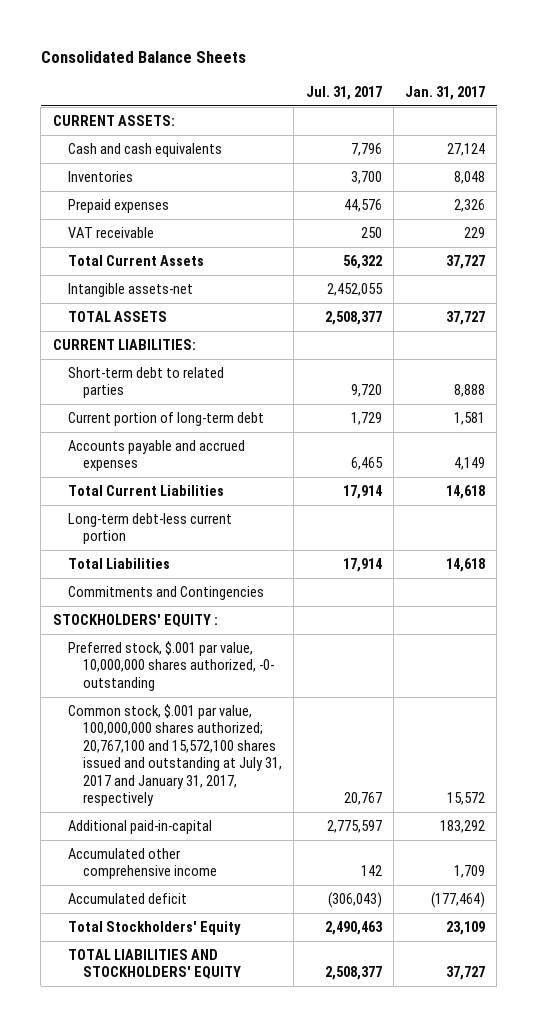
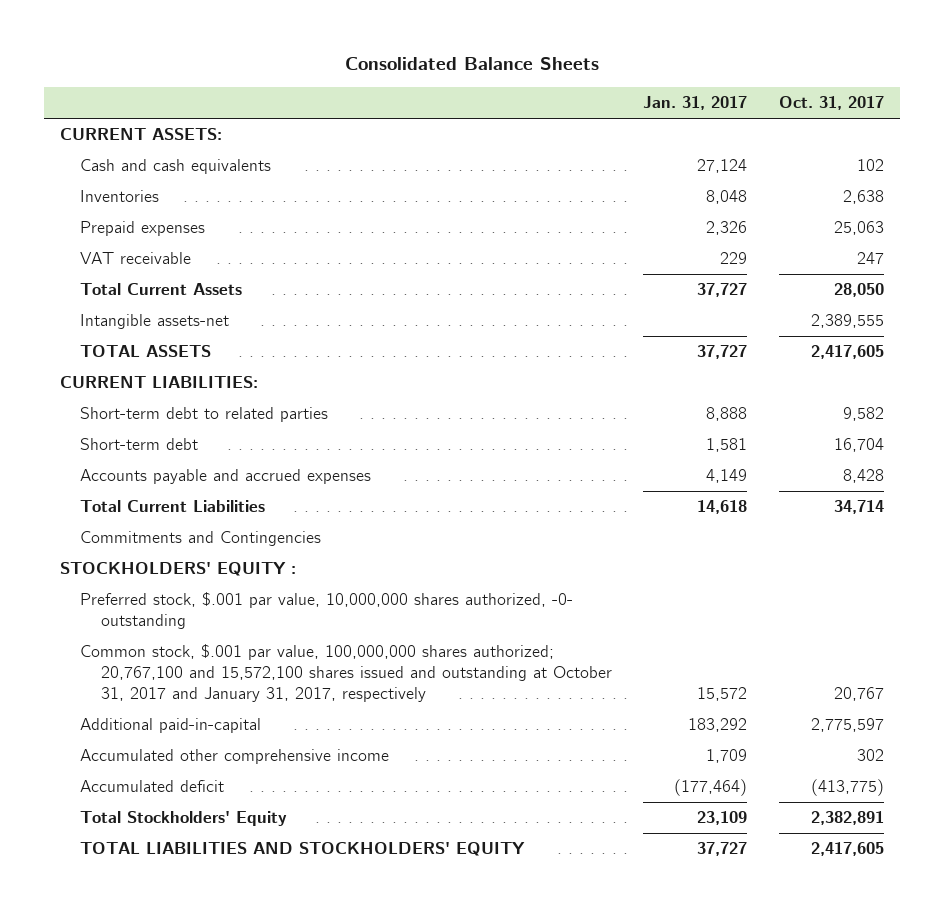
[305,85,382,100] Jul. 31, 2017 -> none
none -> [779,96,885,111] Oct. 31, 2017
[67,412,264,427] Current portion of long-term debt -> [80,438,199,451] Short-term debt
[67,513,232,545] Long-term debt-less current portion -> none
[67,558,170,570] Total Liabilities -> none
[67,704,283,807] Common stock, $.001 par value, 100,000,000 shares authorized; 20,767,100 and 15,572,100 shares issued and outstanding at July 31, 2017 and January 31, 2017, respectively -> [80,644,612,702] Common stock, $.001 par value, 100,000,000 shares authorized; 20,767,100 and 15,572,100 shares issued and outstanding at October 31, 2017 and January 31, 2017, respectively

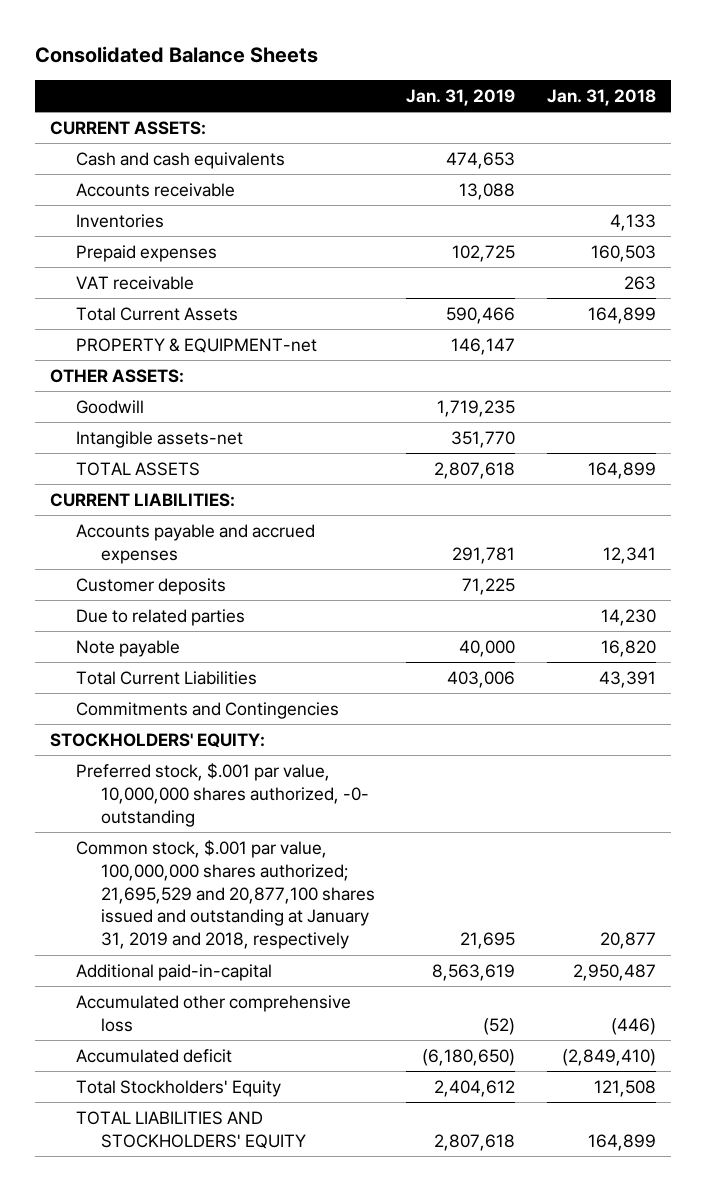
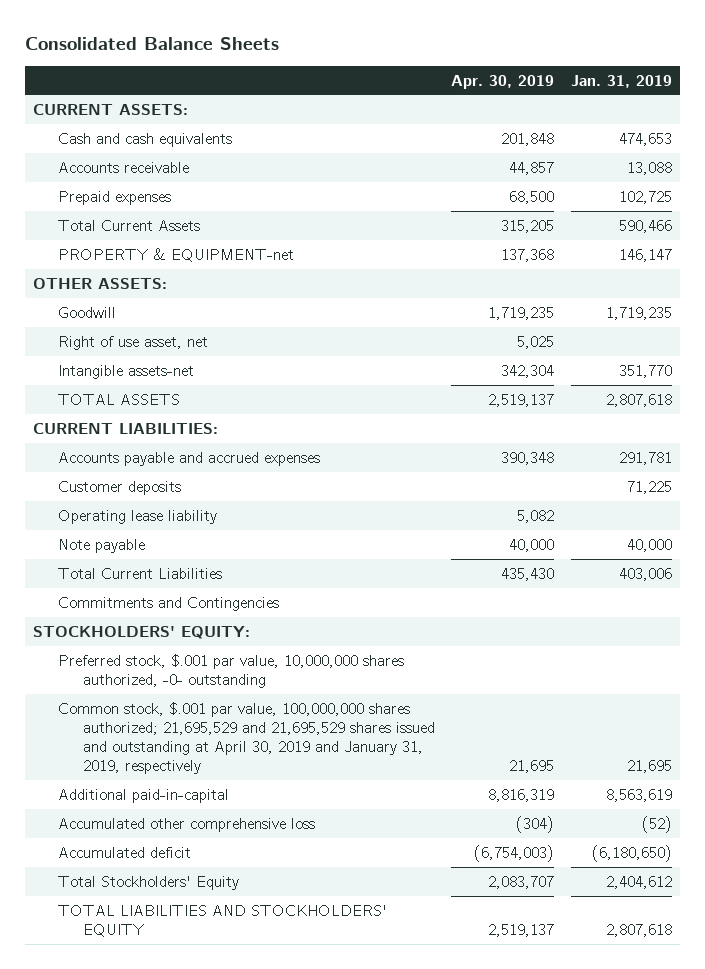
[546,88,656,106] Jan. 31, 2018 -> none
none -> [451,74,555,89] Apr. 30, 2019
[75,213,164,228] Inventories -> none
[75,275,194,290] VAT receivable -> none
none -> [57,335,208,350] Right of use asset, net
[75,608,245,626] Due to related parties -> none
none -> [57,509,217,524] Operating lease liability
[75,839,376,950] Common stock, $.001 par value, 100,000,000 shares authorized; 21,695,529 and 20,877,100 shares issued and outstanding at January 31, 2019 and 2018, respectively -> [57,701,435,774] Common stock, $.001 par value, 100,000,000 shares authorized; 21,695,529 and 21,695,529 shares issued and outstanding at April 30, 2019 and January 31, 2019, respectively

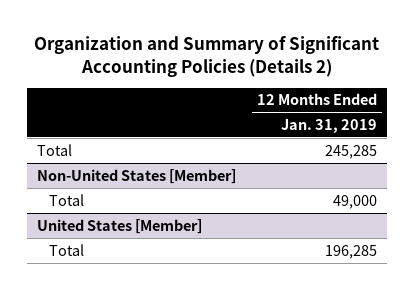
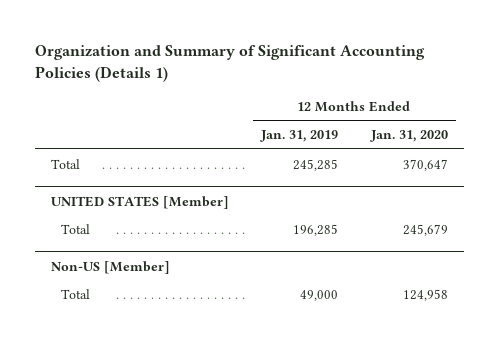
[34,36,380,77] Organization and Summary of Significant Accounting Policies (Details 2) -> [34,45,425,83] Organization and Summary of Significant Accounting Policies (Details 1)
none -> [369,130,448,143] Jan. 31, 2020
[37,168,237,184] Non-United States [Member] -> none
[49,193,85,206] Total -> none
[37,218,203,234] United States [Member] -> [50,195,229,209] UNITED STATES [Member]
none -> [50,260,170,274] Non-US [Member]
none -> [60,288,90,299] Total

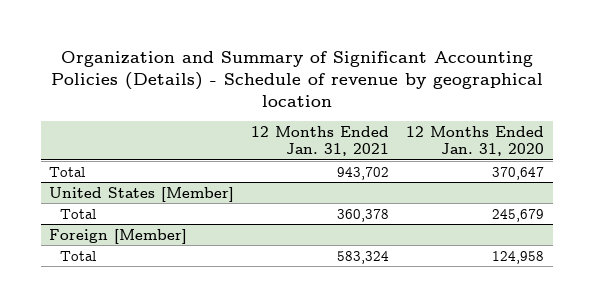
[34,45,425,83] Organization and Summary of Significant Accounting Policies (Details 1) -> [50,50,543,108] Organization and Summary of Significant Accounting Policies (Details) - Schedule of revenue by geographical location
[260,130,339,143] Jan. 31, 2019 -> none
none -> [251,126,390,157] 12 Months Ended Jan. 31, 2021
[50,195,229,209] UNITED STATES [Member] -> [49,186,235,202] United States [Member]
[50,260,170,274] Non-US [Member] -> [49,228,188,244] Foreign [Member]

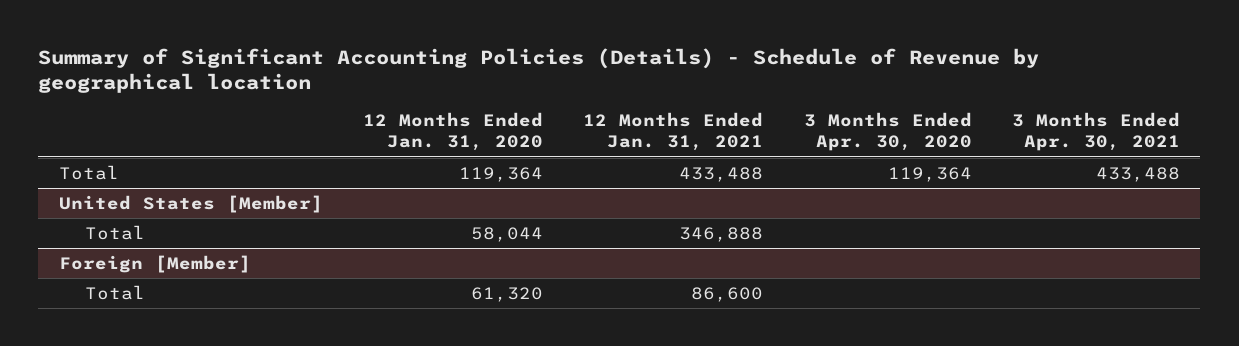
[50,50,543,108] Organization and Summary of Significant Accounting Policies (Details) - Schedule of revenue by geographical location -> [38,47,1040,94] Summary of Significant Accounting Policies (Details) - Schedule of Revenue by geographical location
none -> [803,112,972,152] 3 Months Ended Apr. 30, 2020
none -> [1012,112,1181,152] 3 Months Ended Apr. 30, 2021
[337,166,390,180] 943,702 -> [679,166,764,182] 433,488
[492,166,545,180] 370,647 -> [458,166,543,182] 119,364
[337,208,390,222] 360,378 -> [679,226,764,242] 346,888
[492,208,545,222] 245,679 -> [470,226,543,242] 58,044
[337,250,390,264] 583,324 -> [691,286,764,302] 86,600
[492,250,545,264] 124,958 -> [470,286,543,302] 61,320

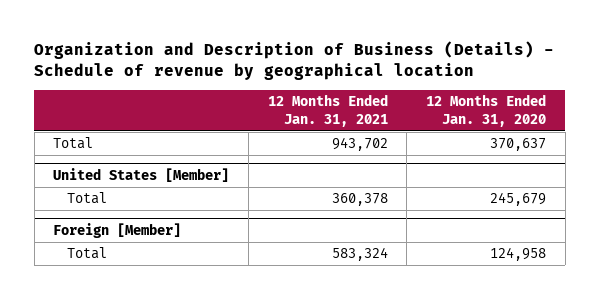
[38,47,1040,94] Summary of Significant Accounting Policies (Details) - Schedule of Revenue by geographical location -> [34,41,555,81] Organization and Description of Business (Details) - Schedule of revenue by geographical location
[803,112,972,152] 3 Months Ended Apr. 30, 2020 -> none
[1012,112,1181,152] 3 Months Ended Apr. 30, 2021 -> none
[458,166,543,182] 119,364 -> [490,138,547,152] 370,637
[679,166,764,182] 433,488 -> [331,137,388,152] 943,702
[470,226,543,242] 58,044 -> [490,192,547,207] 245,679
[679,226,764,242] 346,888 -> [331,193,388,207] 360,378
[470,286,543,302] 61,320 -> [490,247,547,262] 124,958
[691,286,764,302] 86,600 -> [331,247,388,262] 583,324

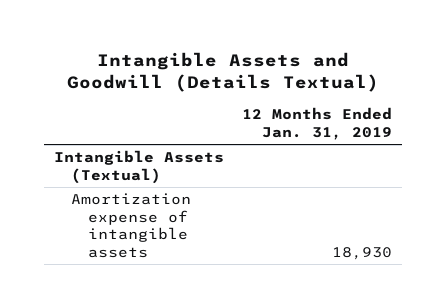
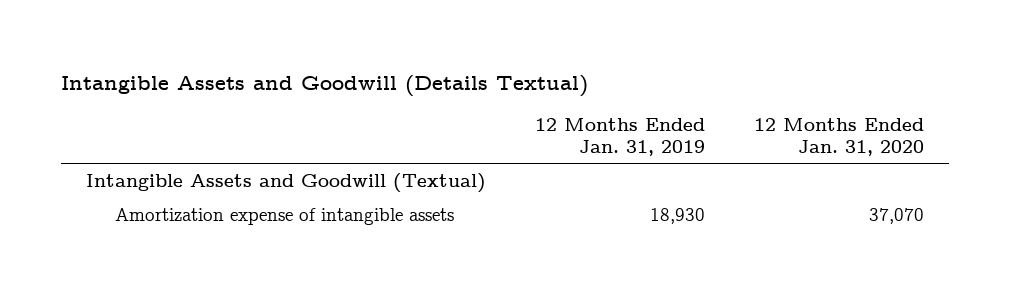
none -> [754,118,925,156] 12 Months Ended Jan. 31, 2020
[53,149,224,184] Intangible Assets (Textual) -> [85,173,486,194] Intangible Assets and Goodwill (Textual)

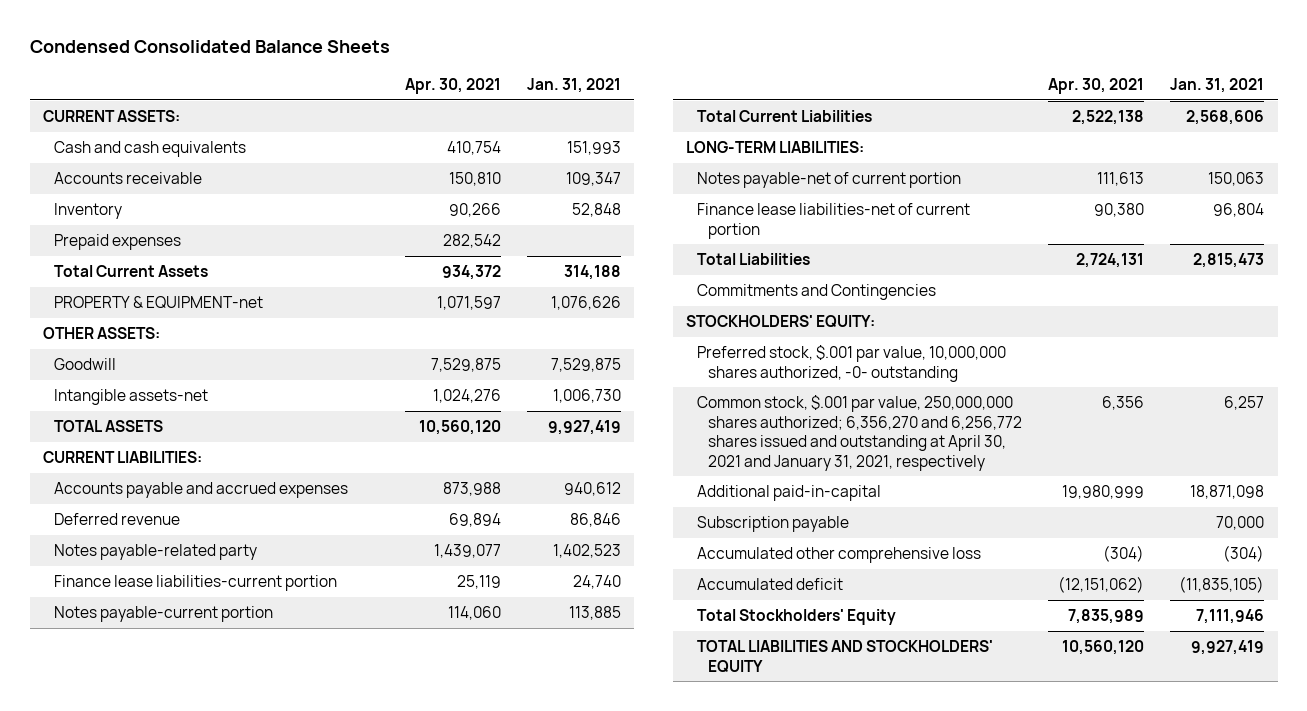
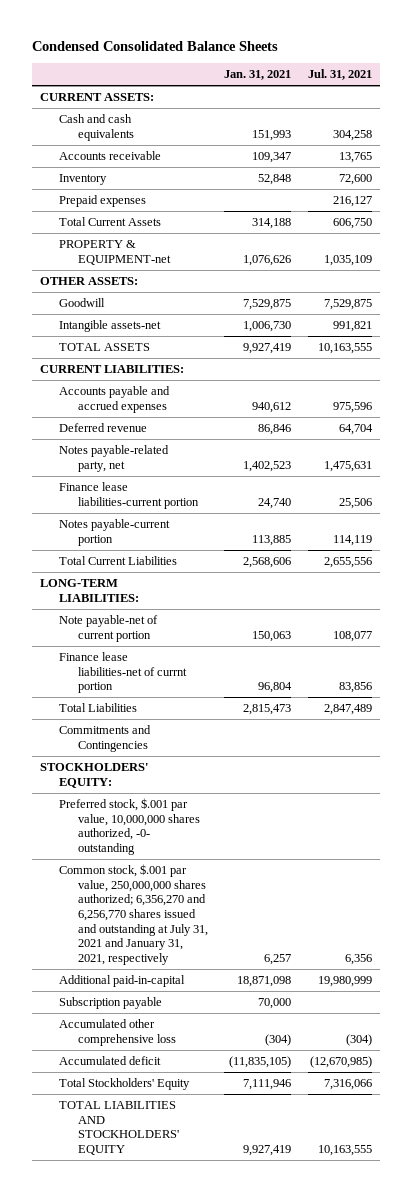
[404,77,501,94] Apr. 30, 2021 -> none
none -> [307,69,372,81] Jul. 31, 2021
[53,543,257,560] Notes payable-related party -> [58,444,169,472] Notes payable-related party, net
[696,171,961,188] Notes payable-net of current portion -> [58,614,158,642] Note payable-net of current portion
[696,202,970,239] Finance lease liabilities-net of current portion -> [58,651,187,694] Finance lease liabilities-net of currnt portion
[696,394,1022,471] Common stock, $.001 par value, 250,000,000 shares authorized; 6,356,270 and 6,256,772 shares issued and outstanding at April 30, 2021 and January 31, 2021, respectively -> [58,863,208,965] Common stock, $.001 par value, 250,000,000 shares authorized; 6,356,270 and 6,256,770 shares issued and outstanding at July 31, 2021 and January 31, 2021, respectively

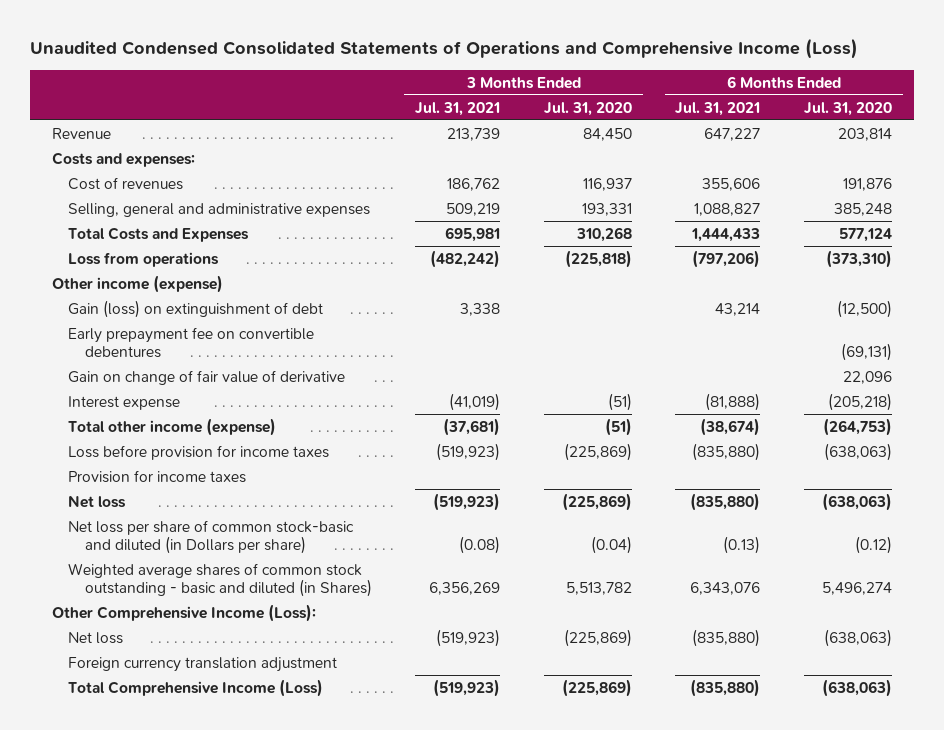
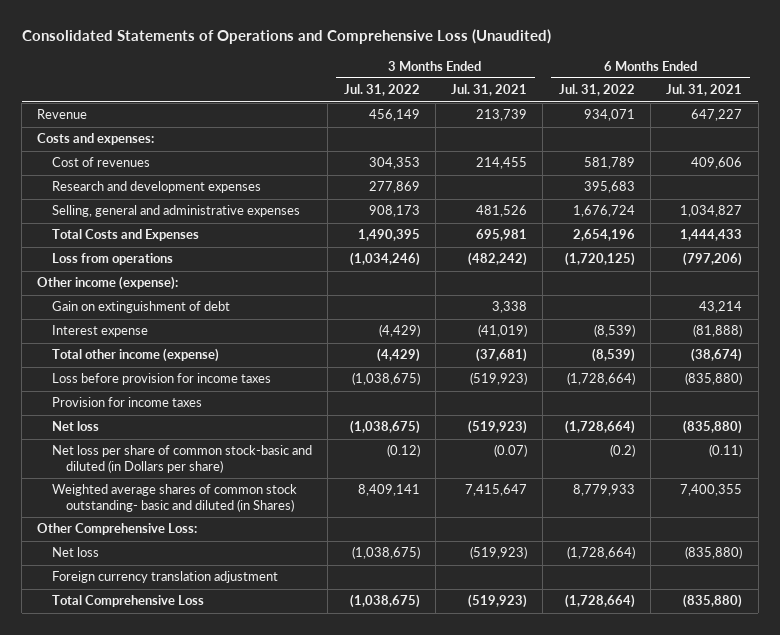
[30,38,859,60] Unaudited Condensed Consolidated Statements of Operations and Comprehensive Income (Loss) -> [21,29,551,45] Consolidated Statements of Operations and Comprehensive Loss (Unaudited)
[543,101,632,116] Jul. 31, 2020 -> none
[803,101,892,116] Jul. 31, 2020 -> none
none -> [343,84,420,97] Jul. 31, 2022
none -> [558,84,635,97] Jul. 31, 2022
[447,177,501,191] 186,762 -> [476,157,528,170] 214,455
[702,177,761,191] 355,606 -> [691,157,743,170] 409,606
none -> [51,181,261,194] Research and development expenses
[446,202,501,216] 509,219 -> [476,205,528,218] 481,526
[694,202,761,216] 1,088,827 -> [680,205,743,218] 1,034,827
[68,326,315,358] Early prepayment fee on convertible debentures -> none
[68,369,346,385] Gain on change of fair value of derivative -> none
[51,274,223,293] Other income (expense) -> [37,276,179,291] Other income (expense):
[68,299,324,318] Gain (loss) on extinguishment of debt -> [51,301,230,314] Gain on extinguishment of debt
[459,535,501,554] (0.08) -> [494,444,528,458] (0.07)
[723,535,761,554] (0.13) -> [709,444,743,458] (0.11)
[68,562,372,597] Weighted average shares of common stock outstanding - basic and diluted (in Shares) -> [51,484,297,512] Weighted average shares of common stock outstanding- basic and diluted (in Shares)
[429,581,501,595] 6,356,269 -> [465,484,528,497] 7,415,647
[690,581,761,595] 6,343,076 -> [680,484,743,497] 7,400,355
[51,603,316,622] Other Comprehensive Income (Loss): -> [37,523,198,536] Other Comprehensive Loss:
[68,678,324,697] Total Comprehensive Income (Loss) -> [51,595,204,608] Total Comprehensive Loss

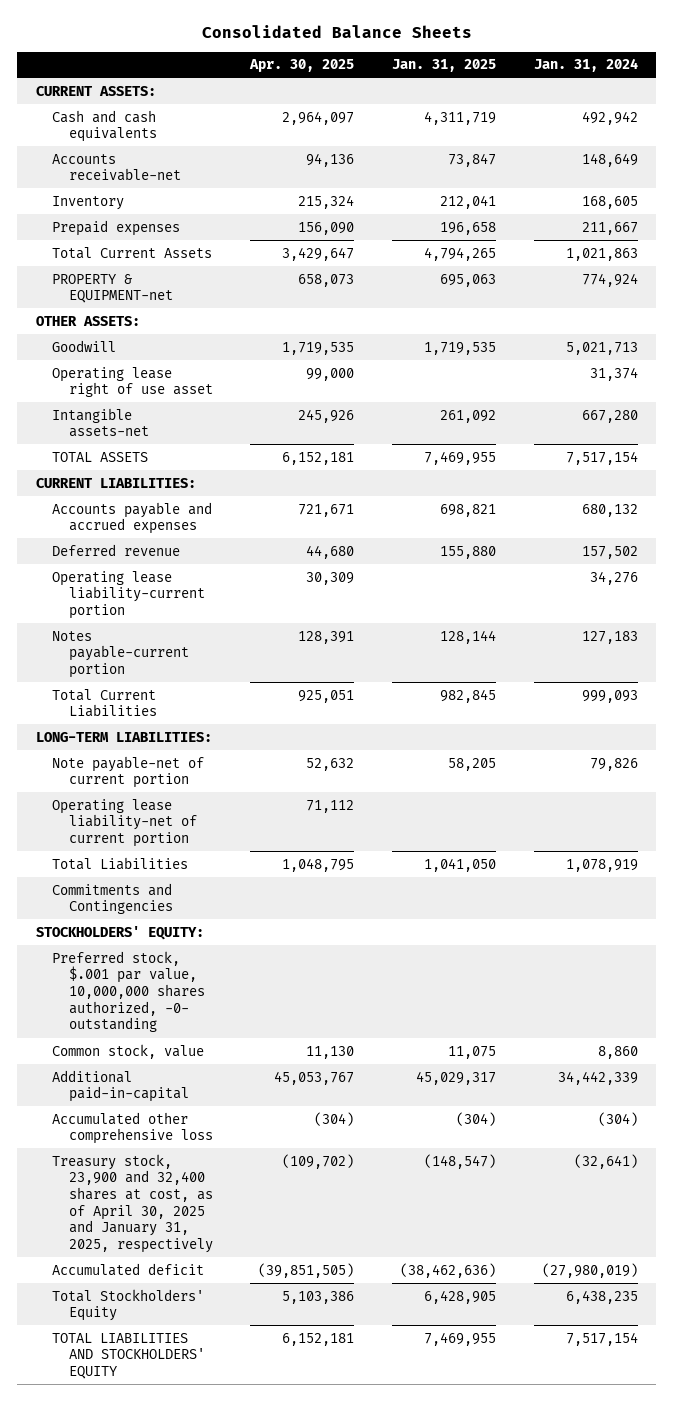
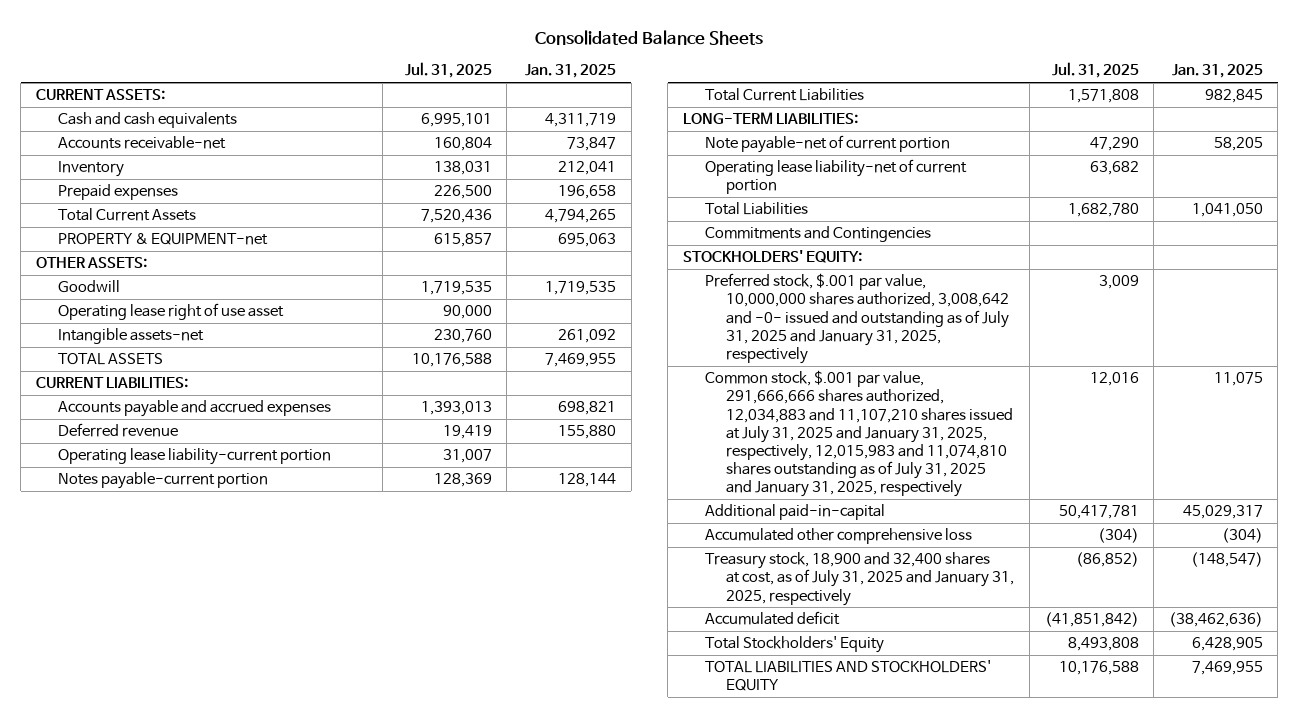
[249,59,355,73] Apr. 30, 2025 -> none
[533,58,638,73] Jan. 31, 2024 -> none
none -> [404,62,492,79] Jul. 31, 2025
[52,950,205,1033] Preferred stock, $.001 par value, 10,000,000 shares authorized, -0- outstanding -> [704,273,1010,365] Preferred stock, $.001 par value, 10,000,000 shares authorized, 3,008,642 and -0- issued and outstanding as of July 31, 2025 and January 31, 2025, respectively
[52,1043,205,1059] Common stock, value -> [704,370,1014,498] Common stock, $.001 par value, 291,666,666 shares authorized, 12,034,883 and 11,107,210 shares issued at July 31, 2025 and January 31, 2025, respectively, 12,015,983 and 11,074,810 shares outstanding as of July 31, 2025 and January 31, 2025, respectively
[52,1153,213,1254] Treasury stock, 23,900 and 32,400 shares at cost, as of April 30, 2025 and January 31, 2025, respectively -> [704,552,1015,606] Treasury stock, 18,900 and 32,400 shares at cost, as of July 31, 2025 and January 31, 2025, respectively

